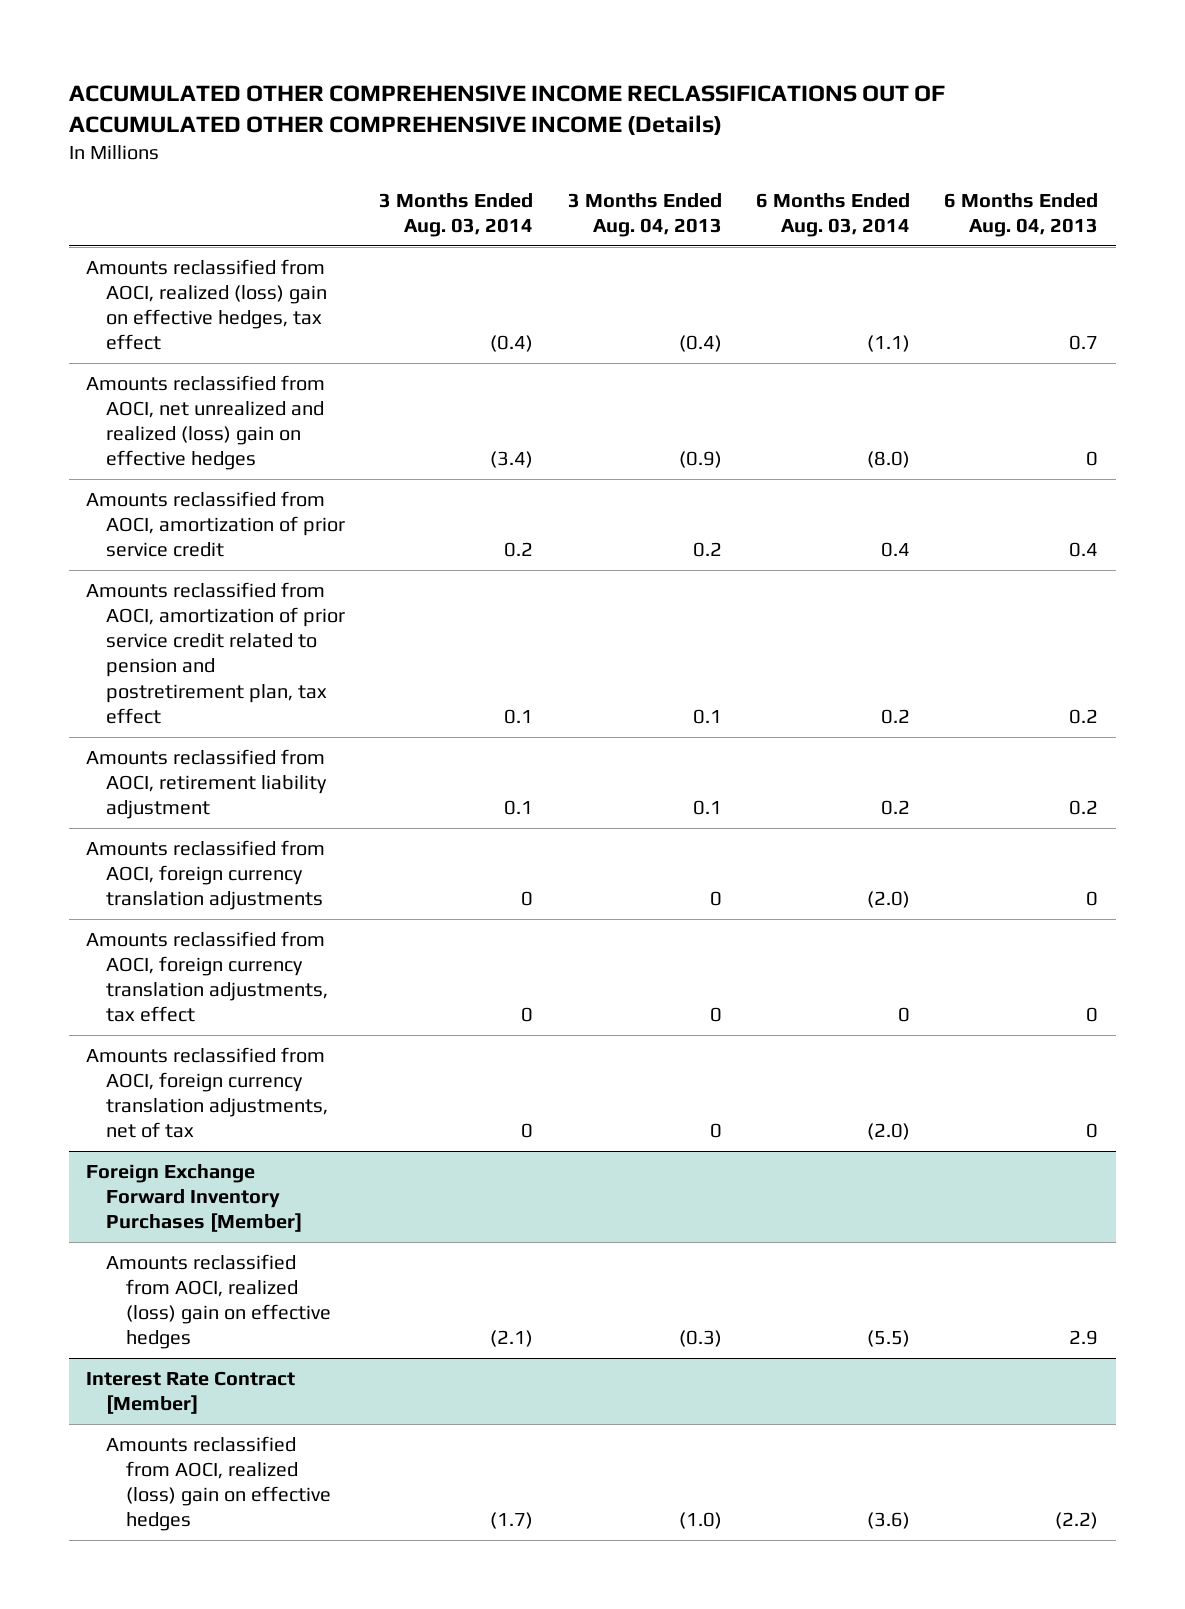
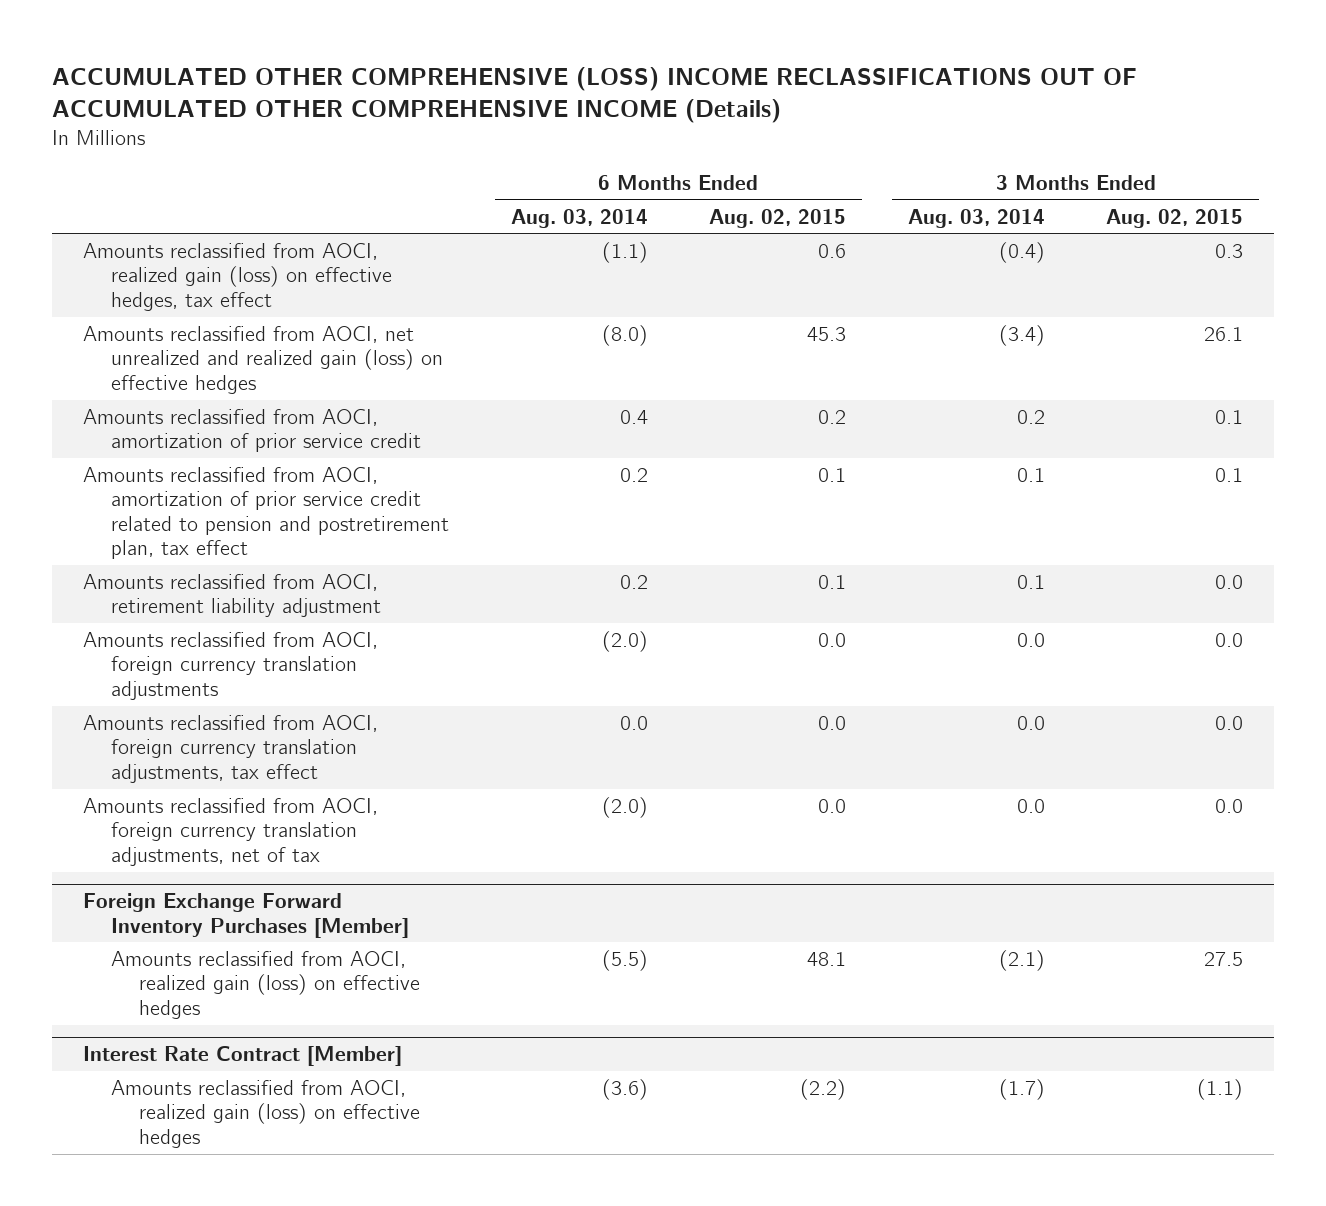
[69,84,946,136] ACCUMULATED OTHER COMPREHENSIVE INCOME RECLASSIFICATIONS OUT OF ACCUMULATED OTHER COMPREHENSIVE INCOME (Details) -> [52,66,1138,123] ACCUMULATED OTHER COMPREHENSIVE (LOSS) INCOME RECLASSIFICATIONS OUT OF ACCUMULATED OTHER COMPREHENSIVE INCOME (Details)
[567,192,722,237] 3 Months Ended Aug. 04, 2013 -> none
[944,192,1099,237] 6 Months Ended Aug. 04, 2013 -> none
none -> [709,208,847,228] Aug. 02, 2015
none -> [1106,208,1244,228] Aug. 02, 2015
[86,259,328,351] Amounts reclassified from AOCI, realized (loss) gain on effective hedges, tax effect -> [82,243,392,311] Amounts reclassified from AOCI, realized gain (loss) on effective hedges, tax effect
[86,375,326,471] Amounts reclassified from AOCI, net unrealized and realized (loss) gain on effective hedges -> [82,326,443,394] Amounts reclassified from AOCI, net unrealized and realized gain (loss) on effective hedges
[521,891,534,907] 0 -> [1016,633,1045,648] 0.0
[521,1007,534,1023] 0 -> [1016,716,1045,731] 0.0
[898,1007,911,1023] 0 -> [619,716,648,731] 0.0
[521,1123,534,1139] 0 -> [1016,799,1045,814] 0.0
[106,1254,331,1350] Amounts reclassified from AOCI, realized (loss) gain on effective hedges -> [110,951,420,1019] Amounts reclassified from AOCI, realized gain (loss) on effective hedges
[106,1436,331,1532] Amounts reclassified from AOCI, realized (loss) gain on effective hedges -> [110,1080,420,1148] Amounts reclassified from AOCI, realized gain (loss) on effective hedges

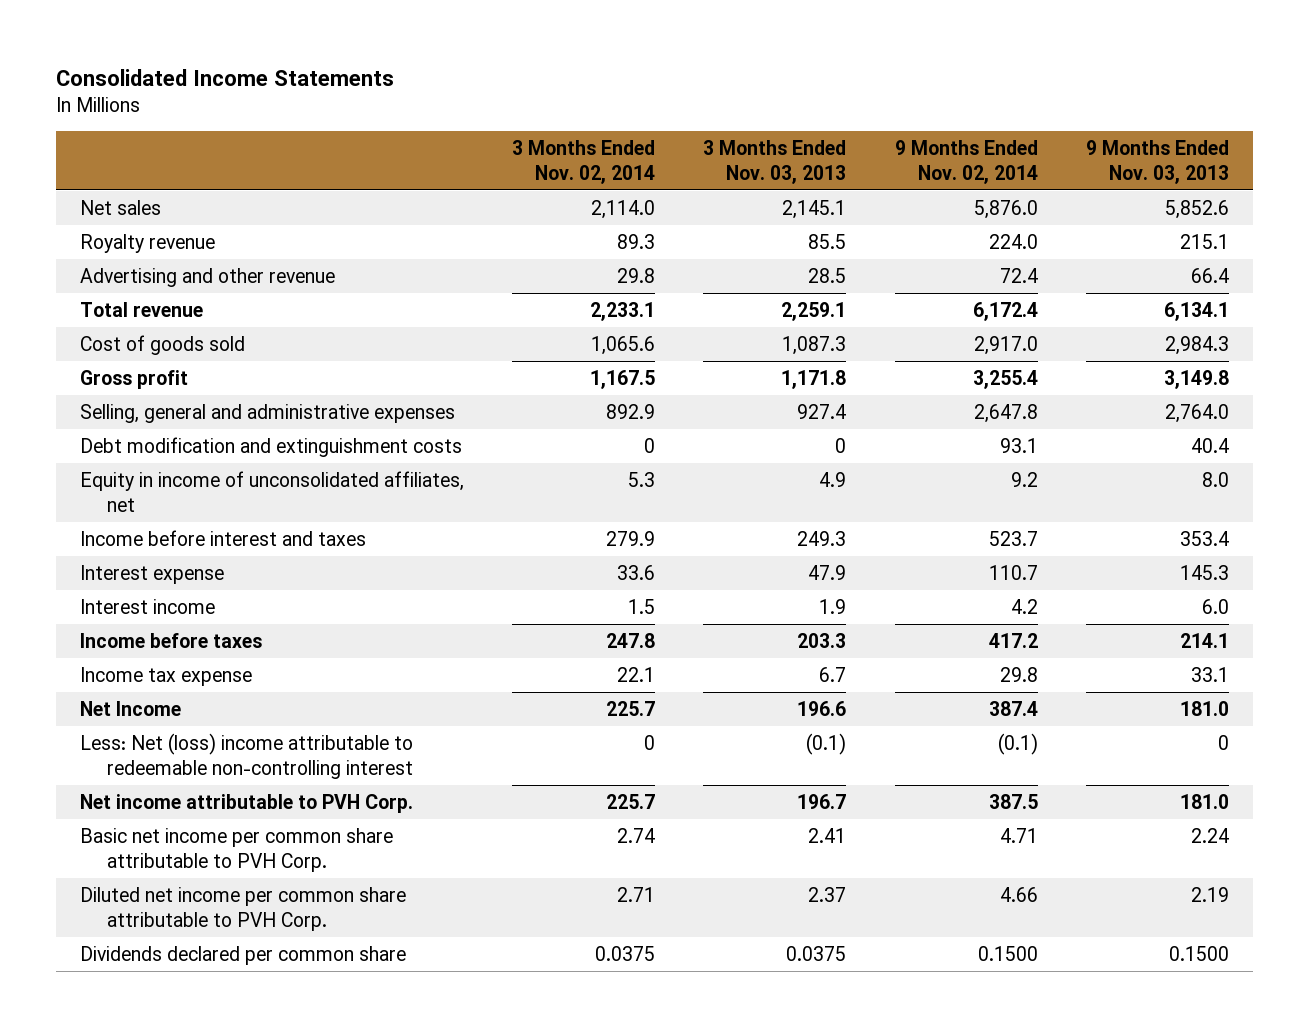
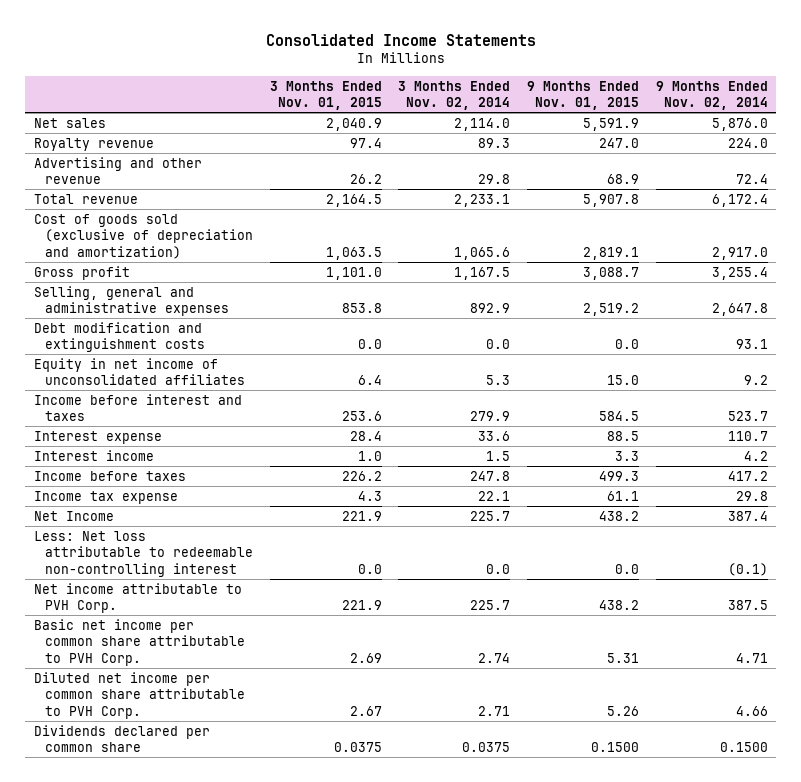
[703,140,847,184] 3 Months Ended Nov. 03, 2013 -> none
[1085,140,1229,184] 9 Months Ended Nov. 03, 2013 -> none
none -> [269,80,382,111] 3 Months Ended Nov. 01, 2015
none -> [526,80,639,111] 9 Months Ended Nov. 01, 2015
[79,334,245,355] Cost of goods sold -> [33,213,254,259] Cost of goods sold (exclusive of depreciation and amortization)
[644,437,656,453] 0 -> [486,339,511,350] 0.0
[79,470,464,512] Equity in income of unconsolidated affiliates, net -> [33,357,246,386] Equity in net income of unconsolidated affiliates
[79,732,413,779] Less: Net (loss) income attributable to redeemable non-controlling interest -> [33,530,254,577] Less: Net loss attributable to redeemable non-controlling interest
[644,734,656,750] 0 -> [486,563,511,574] 0.0

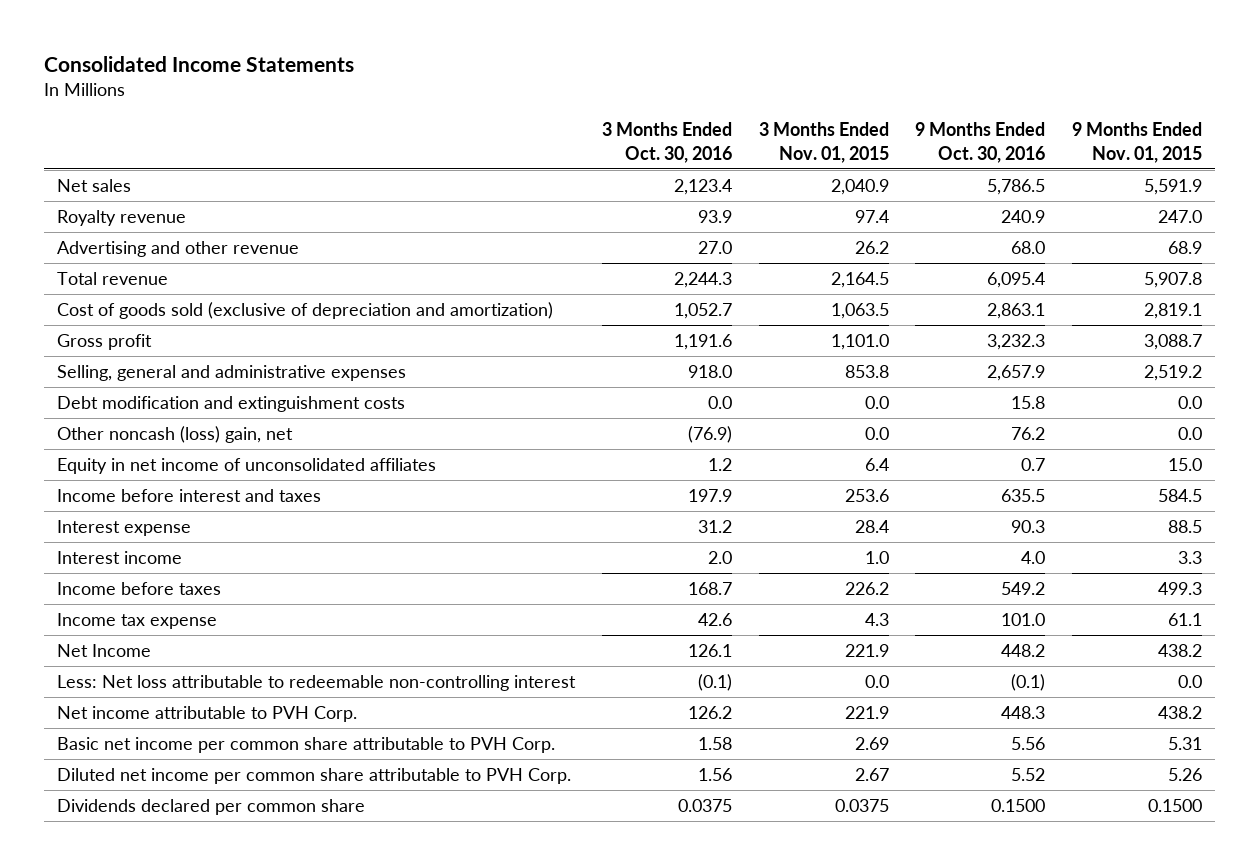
[398,80,511,111] 3 Months Ended Nov. 02, 2014 -> none
[655,80,768,111] 9 Months Ended Nov. 02, 2014 -> none
none -> [601,122,732,163] 3 Months Ended Oct. 30, 2016
none -> [915,122,1046,163] 9 Months Ended Oct. 30, 2016
none -> [57,426,294,444] Other noncash (loss) gain, net

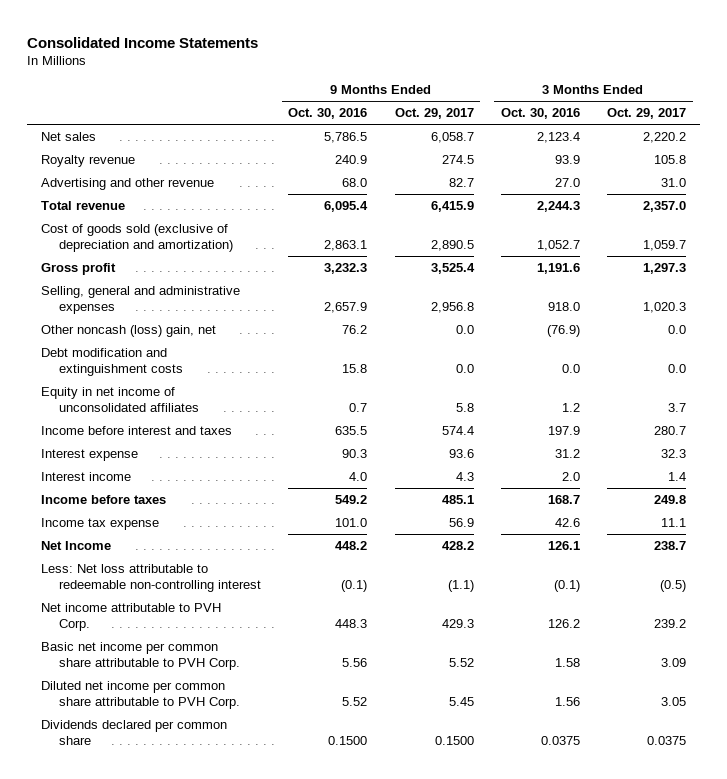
[758,122,889,163] 3 Months Ended Nov. 01, 2015 -> none
[1071,122,1202,163] 9 Months Ended Nov. 01, 2015 -> none
none -> [394,108,474,120] Oct. 29, 2017
none -> [607,108,687,120] Oct. 29, 2017
[57,396,406,413] Debt modification and extinguishment costs -> [40,347,184,377] Debt modification and extinguishment costs

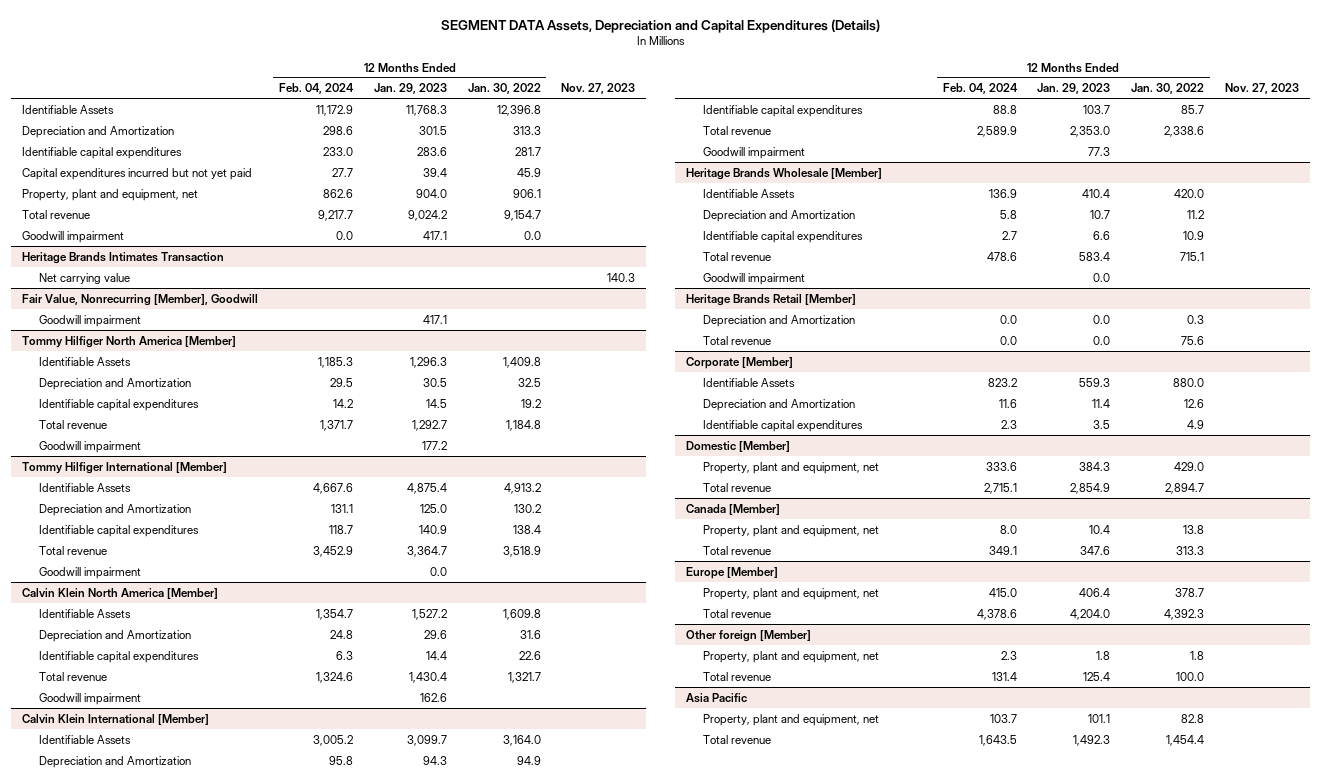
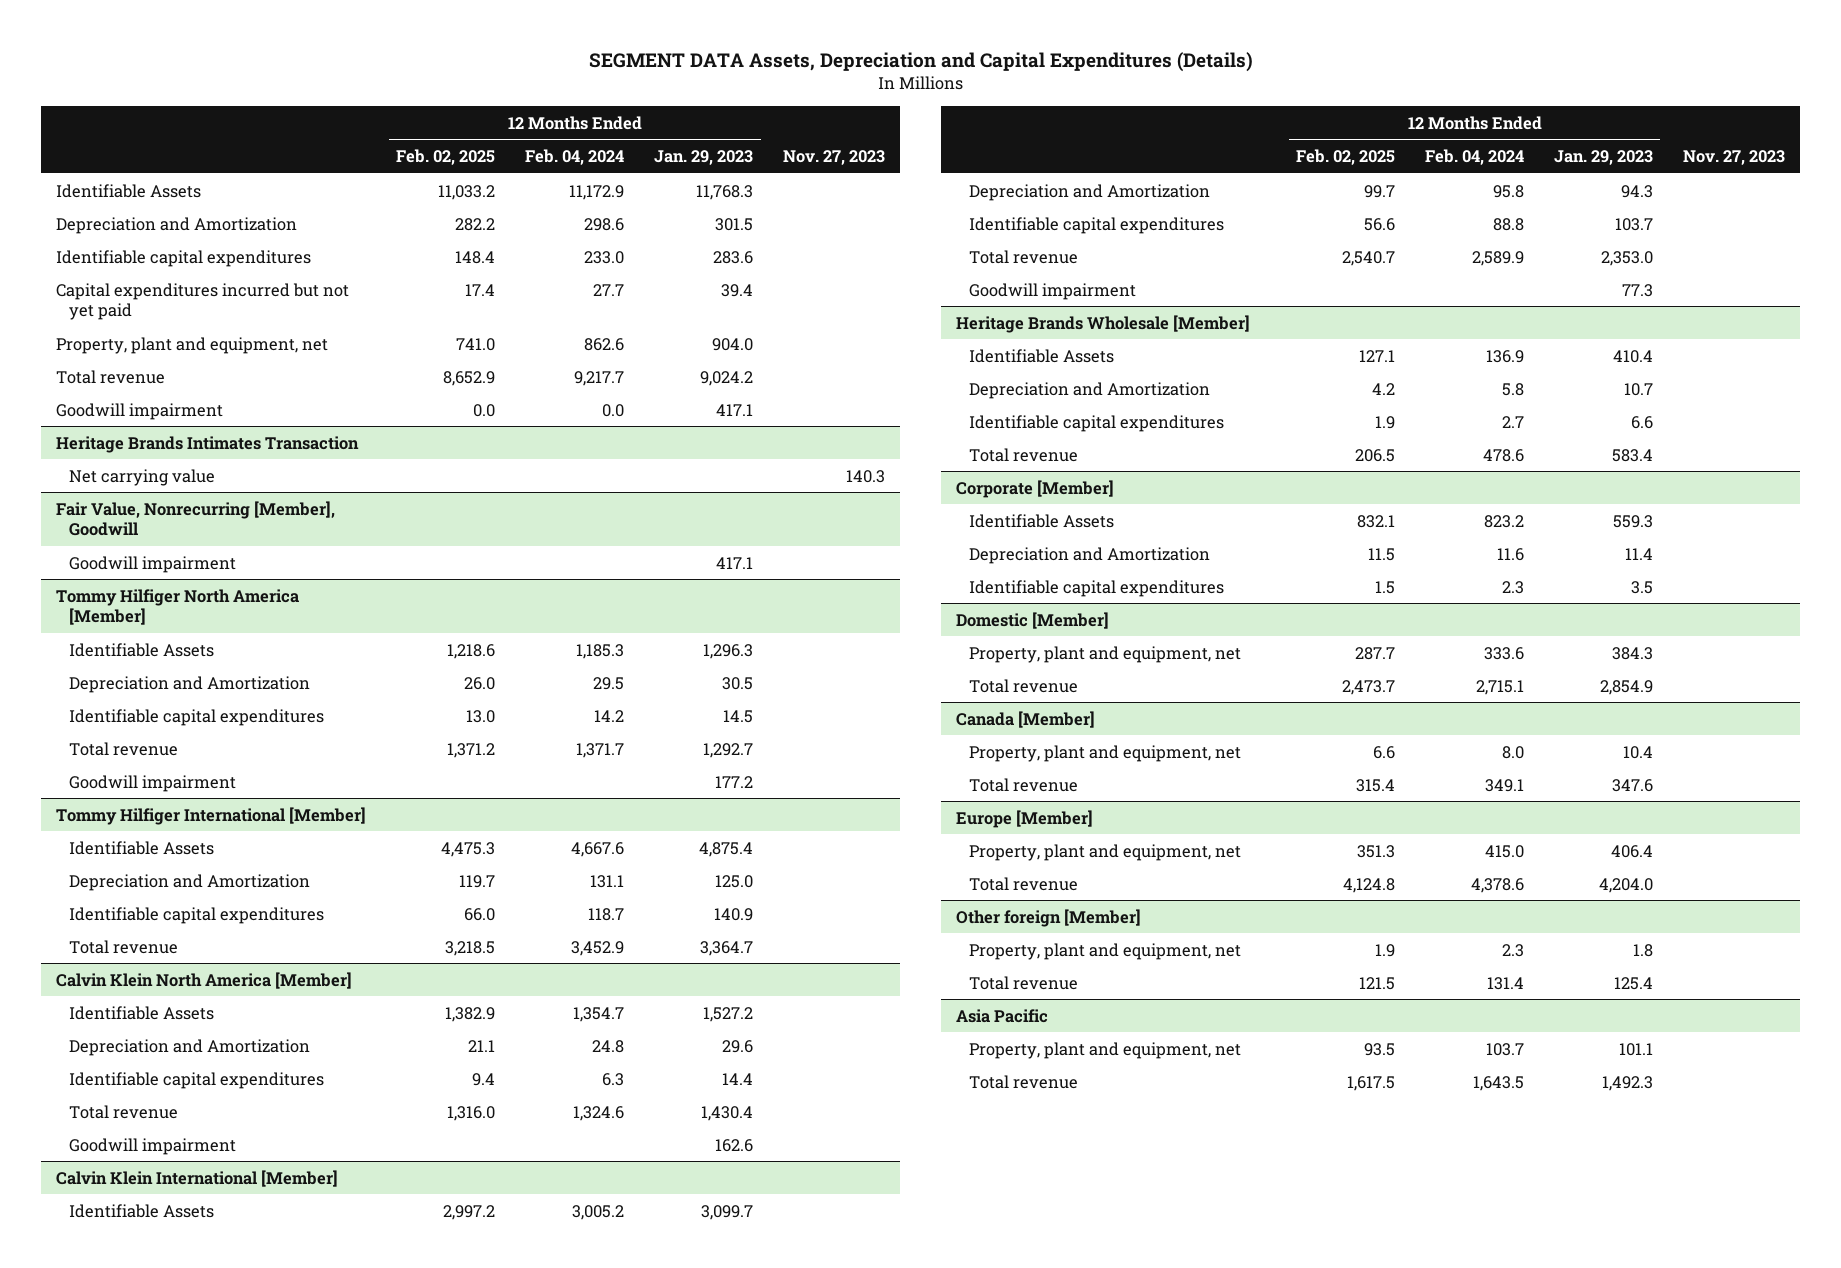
[467,83,541,95] Jan. 30, 2022 -> none
none -> [396,148,496,165] Feb. 02, 2025
[38,566,141,579] Goodwill impairment -> none
[702,272,805,285] Goodwill impairment -> none
[685,293,856,306] Heritage Brands Retail [Member] -> none
[702,314,855,327] Depreciation and Amortization -> none
[702,335,771,345] Total revenue -> none

